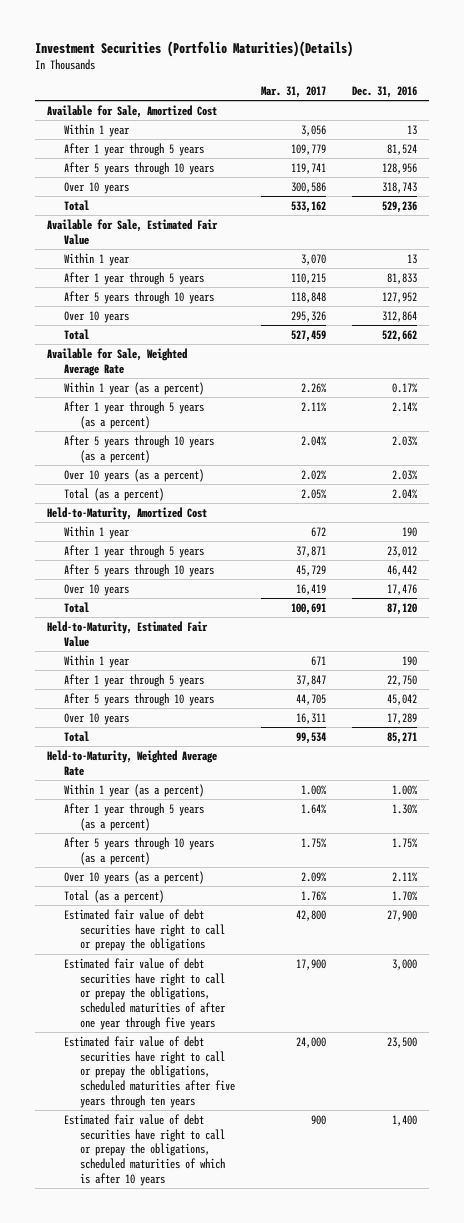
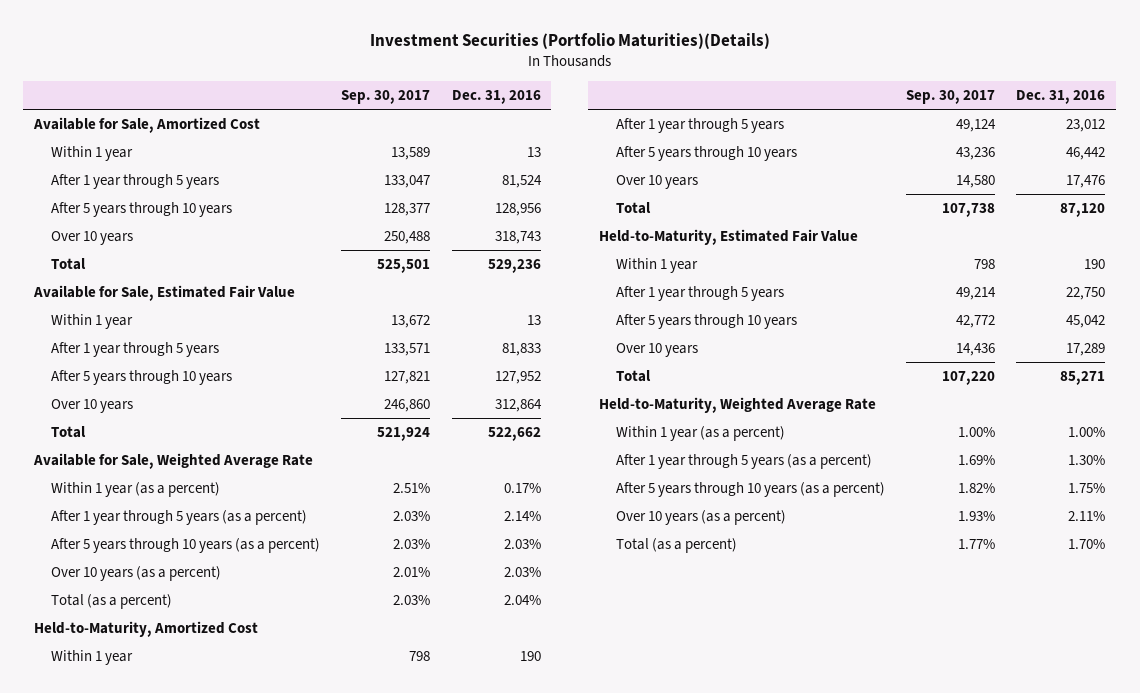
[260,86,326,99] Mar. 31, 2017 -> none
none -> [341,90,431,105] Sep. 30, 2017
[63,908,226,952] Estimated fair value of debt securities have right to call or prepay the obligations -> none
[63,957,227,1031] Estimated fair value of debt securities have right to call or prepay the obligations, scheduled maturities of after one year through five years -> none
[63,1035,236,1109] Estimated fair value of debt securities have right to call or prepay the obligations, scheduled maturities after five years through ten years -> none
[63,1113,226,1187] Estimated fair value of debt securities have right to call or prepay the obligations, scheduled maturities of which is after 10 years -> none

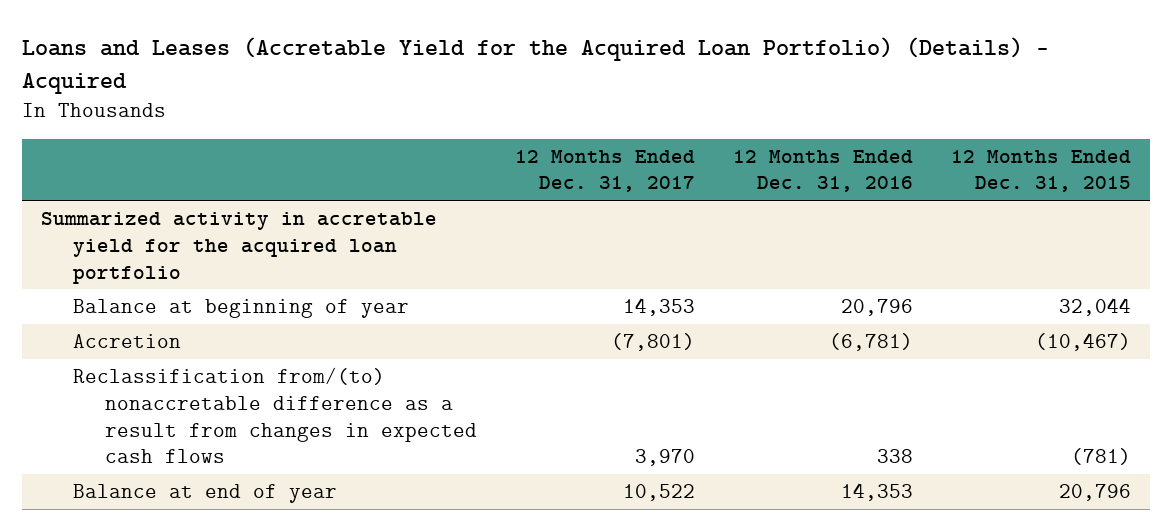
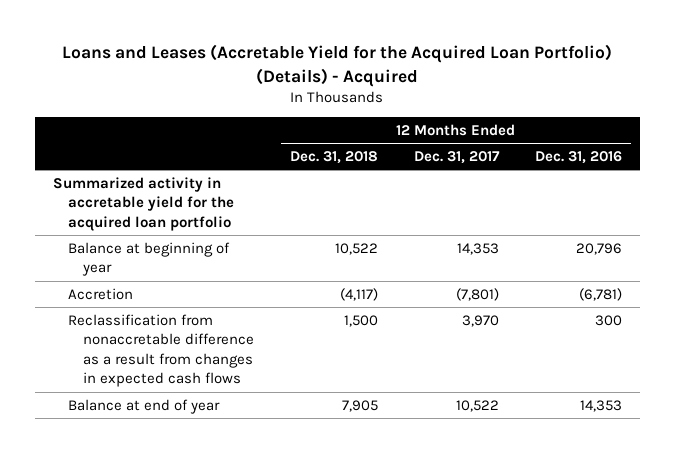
[951,149,1132,193] 12 Months Ended Dec. 31, 2015 -> none
none -> [290,151,379,165] Dec. 31, 2018
[72,366,478,464] Reclassification from/(to) nonaccretable difference as a result from changes in expected cash flows -> [67,313,255,388] Reclassification from nonaccretable difference as a result from changes in expected cash flows
[877,449,914,464] 338 -> [595,314,623,326] 300

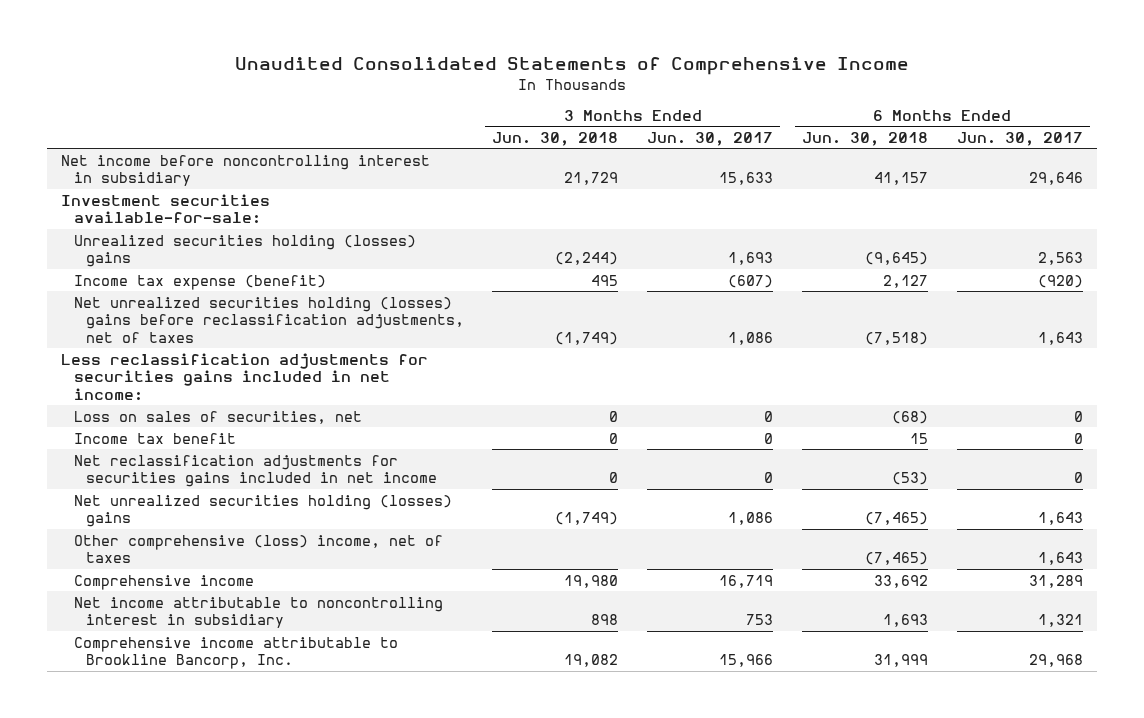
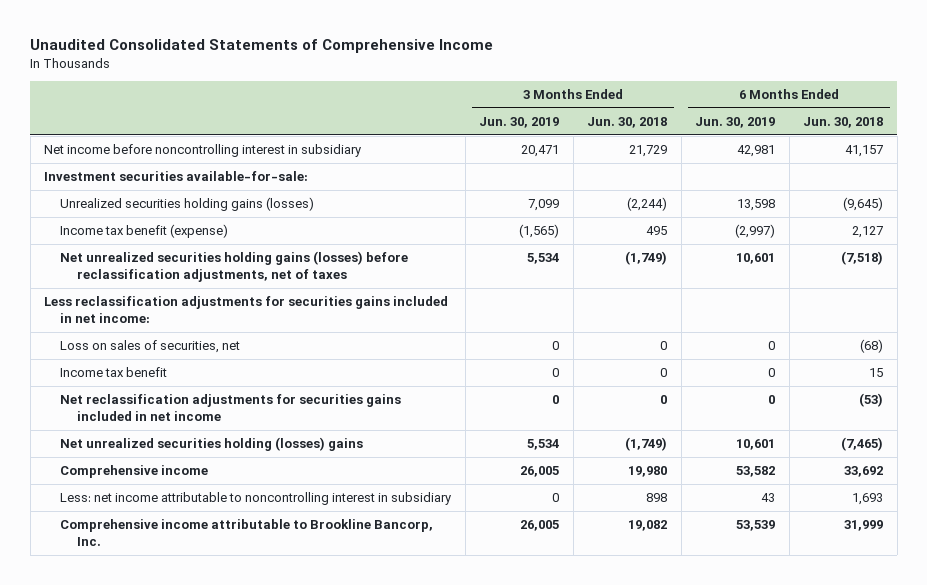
[647,131,774,146] Jun. 30, 2017 -> none
[956,131,1083,146] Jun. 30, 2017 -> none
none -> [479,116,560,128] Jun. 30, 2019
none -> [695,116,776,128] Jun. 30, 2019
[73,234,416,268] Unrealized securities holding (losses) gains -> [60,197,315,212] Unrealized securities holding gains (losses)
[73,274,326,290] Income tax expense (benefit) -> [60,224,229,239] Income tax benefit (expense)
[73,296,464,344] Net unrealized securities holding (losses) gains before reclassification adjustments, net of taxes -> [60,251,409,282] Net unrealized securities holding gains (losses) before reclassification adjustments, net of taxes
[73,534,443,564] Other comprehensive (loss) income, net of taxes -> none
[73,596,443,629] Net income attributable to noncontrolling interest in subsidiary -> [60,492,452,506] Less: net income attributable to noncontrolling interest in subsidiary

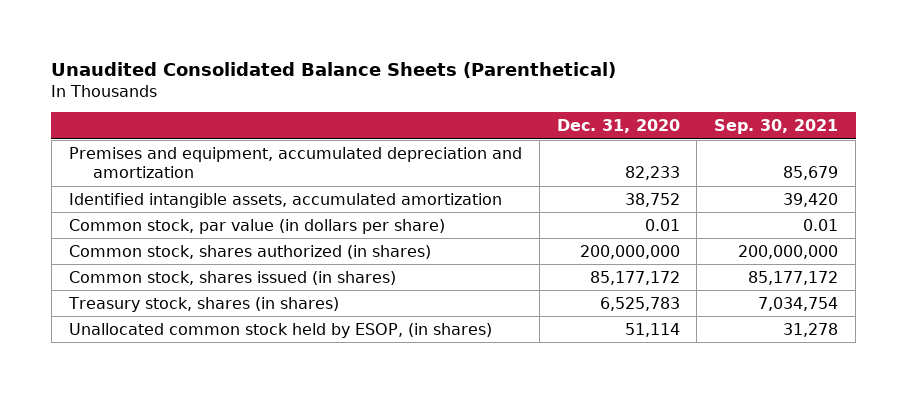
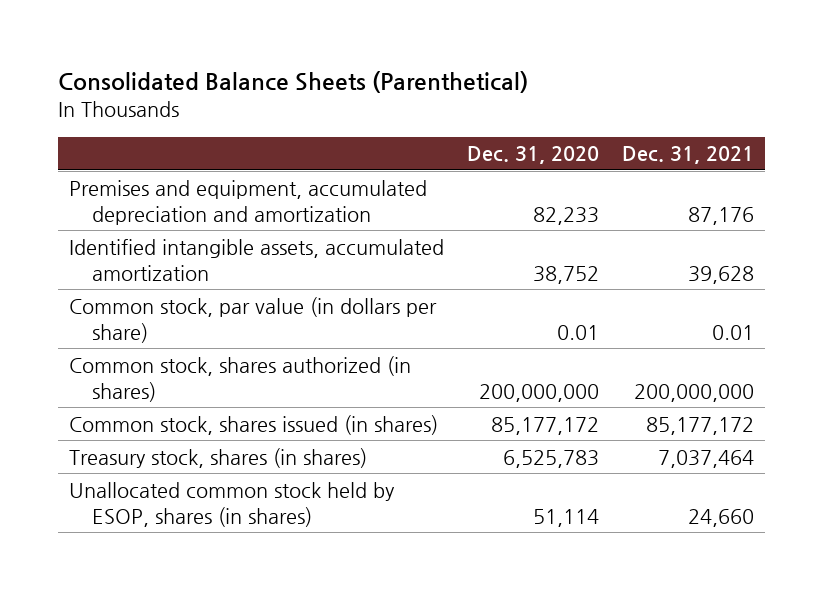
[51,61,617,78] Unaudited Consolidated Balance Sheets (Parenthetical) -> [57,71,528,94] Consolidated Balance Sheets (Parenthetical)
[714,119,839,135] Sep. 30, 2021 -> none
none -> [621,146,754,165] Dec. 31, 2021
[68,322,492,338] Unallocated common stock held by ESOP, (in shares) -> [69,481,396,527] Unallocated common stock held by ESOP, shares (in shares)

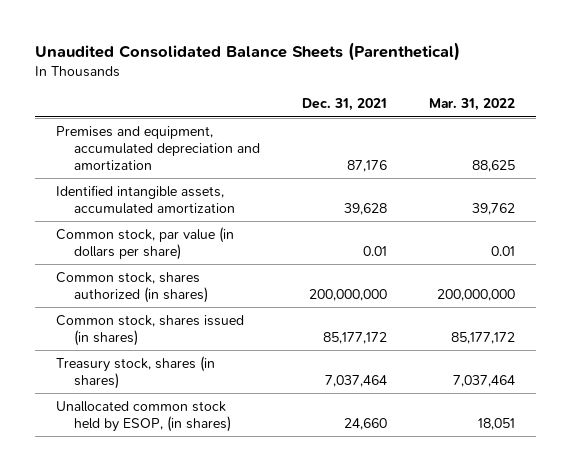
[57,71,528,94] Consolidated Balance Sheets (Parenthetical) -> [35,42,461,62] Unaudited Consolidated Balance Sheets (Parenthetical)
[466,146,599,165] Dec. 31, 2020 -> none
none -> [428,98,515,112] Mar. 31, 2022
[69,481,396,527] Unallocated common stock held by ESOP, shares (in shares) -> [56,400,232,432] Unallocated common stock held by ESOP, (in shares)

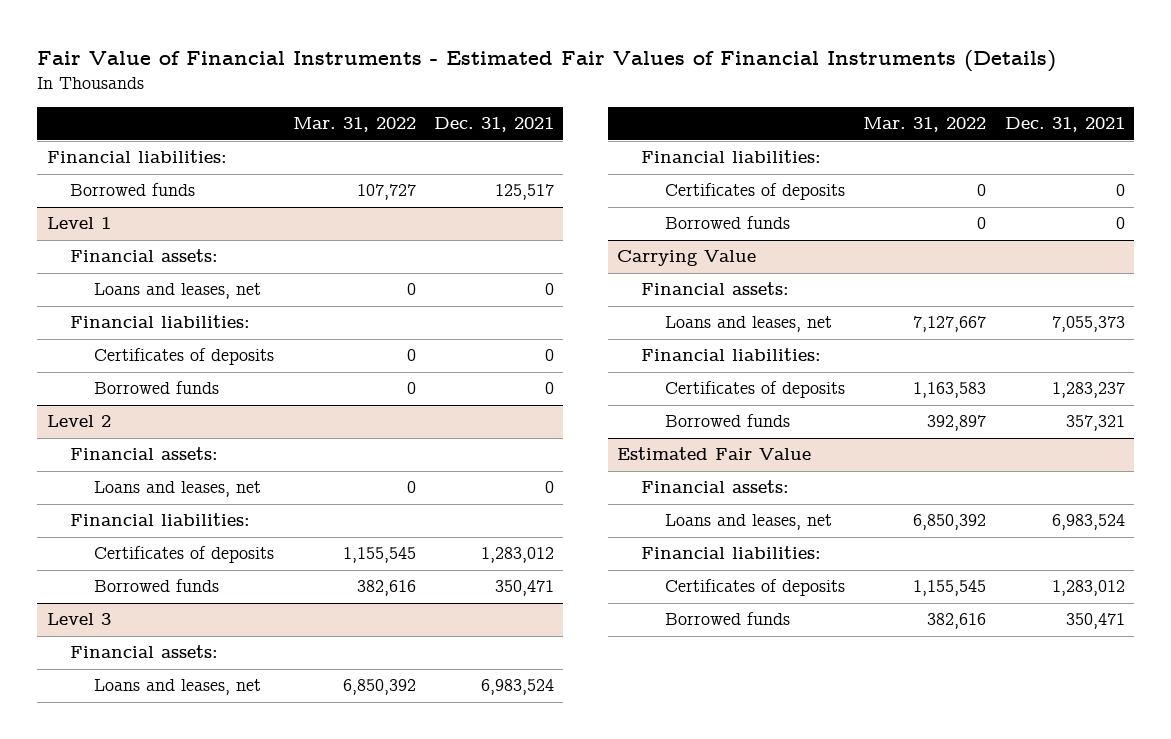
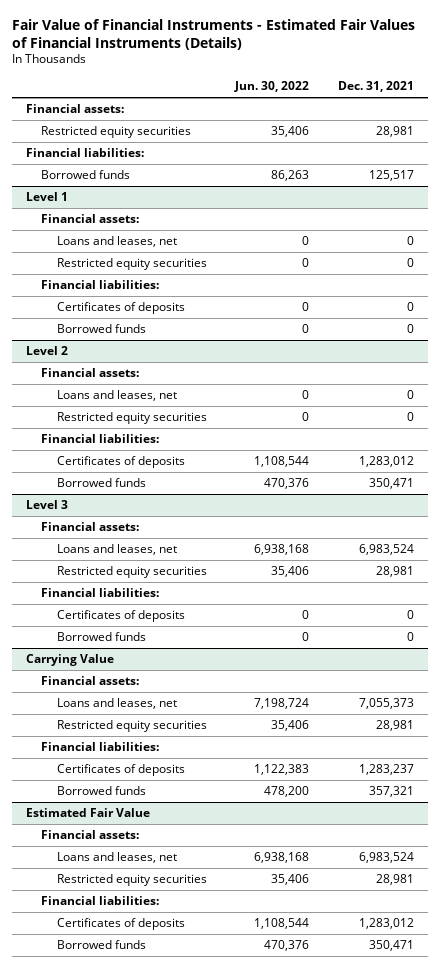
[292,117,416,133] Mar. 31, 2022 -> none
none -> [234,81,310,93] Jun. 30, 2022
none -> [25,104,124,114] Financial assets:
none -> [41,126,192,139] Restricted equity securities
none -> [56,258,207,271] Restricted equity securities
none -> [56,412,207,425] Restricted equity securities
none -> [56,566,207,579] Restricted equity securities
none -> [56,720,207,733] Restricted equity securities
none -> [56,874,207,887] Restricted equity securities

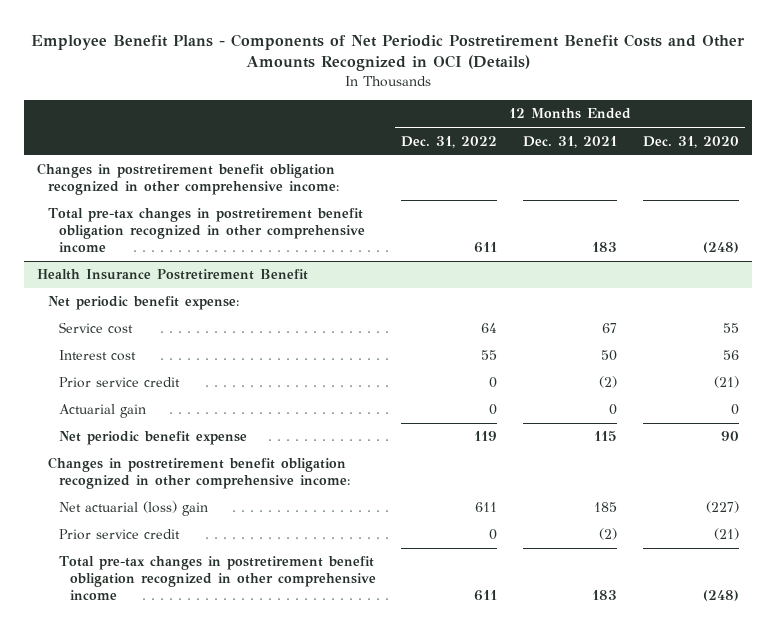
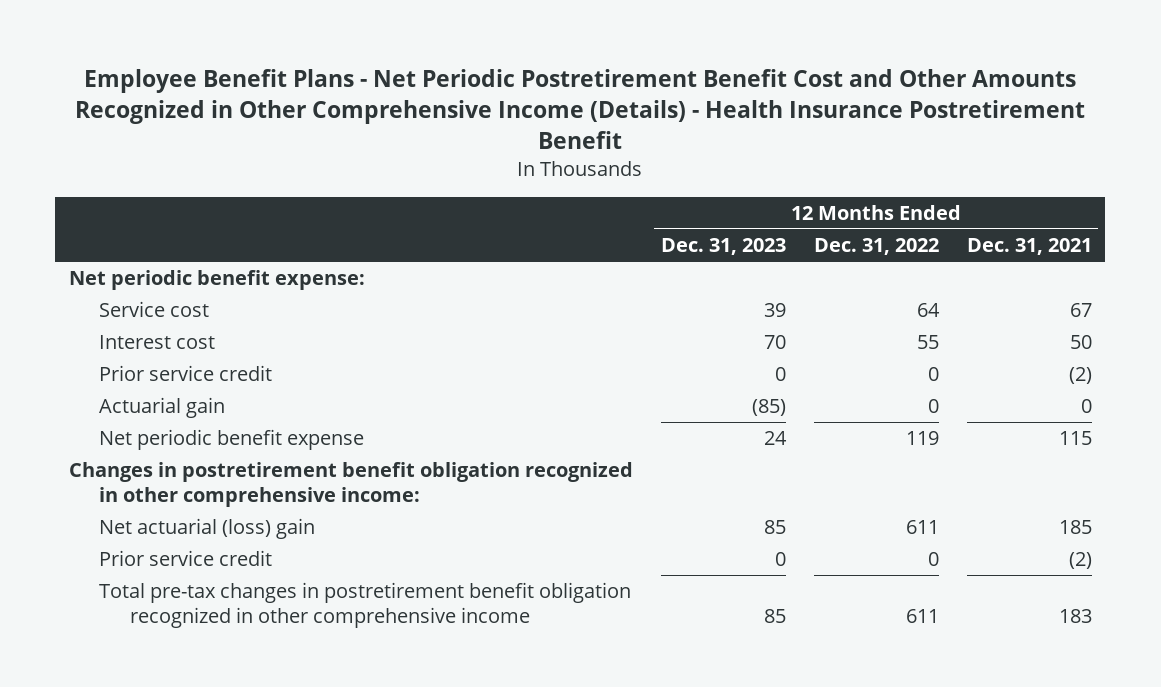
[31,33,746,72] Employee Benefit Plans - Components of Net Periodic Postretirement Benefit Costs and Other Amounts Recognized in OCI (Details) -> [75,68,1086,150] Employee Benefit Plans - Net Periodic Postretirement Benefit Cost and Other Amounts Recognized in Other Comprehensive Income (Details) - Health Insurance Postretirement Benefit
[643,135,740,148] Dec. 31, 2020 -> none
none -> [661,238,787,256] Dec. 31, 2023
[37,163,340,196] Changes in postretirement benefit obligation recognized in other comprehensive income: -> none
[48,208,365,253] Total pre-tax changes in postretirement benefit obligation recognized in other comprehensive income -> none
[37,269,309,281] Health Insurance Postretirement Benefit -> none

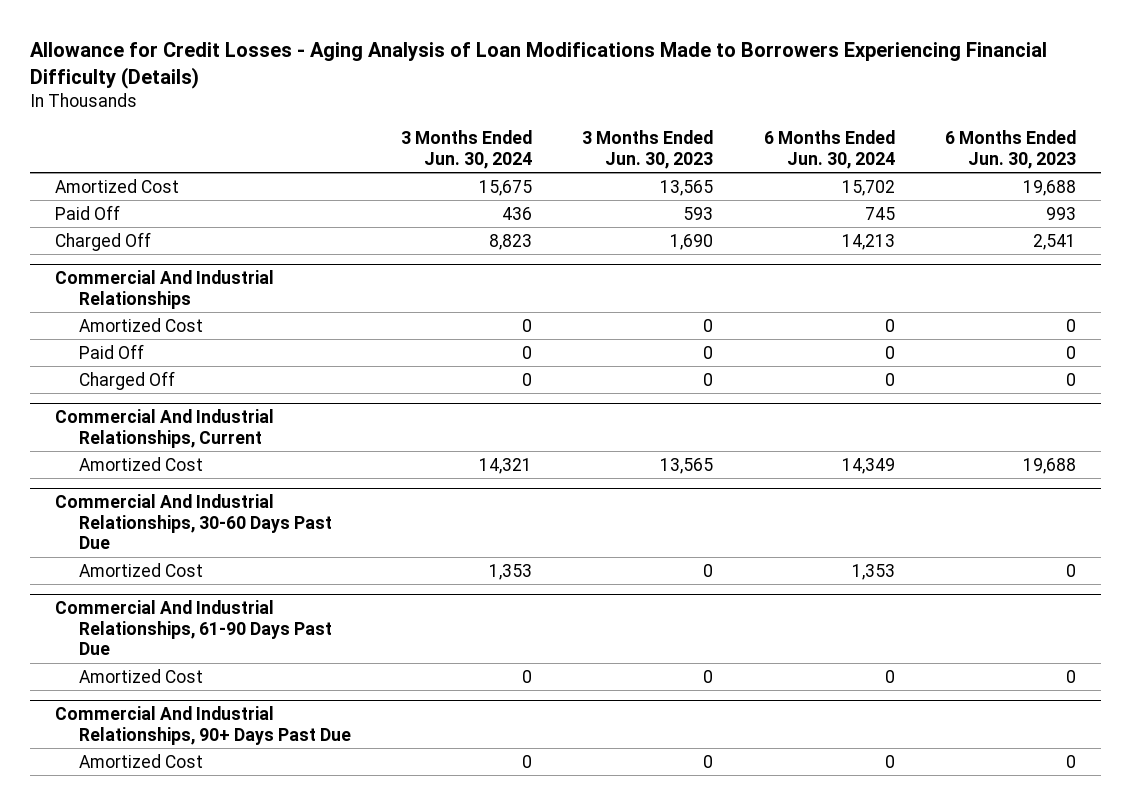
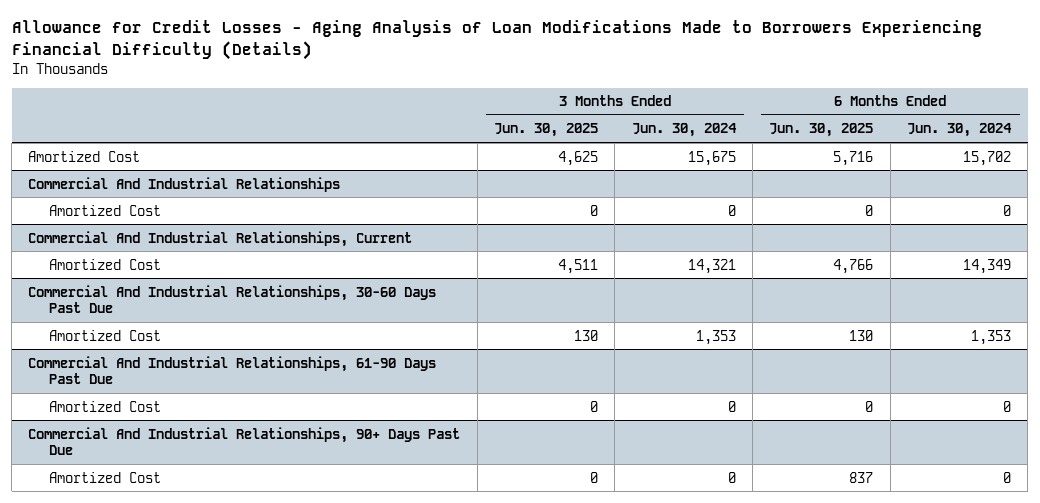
[582,130,714,169] 3 Months Ended Jun. 30, 2023 -> none
[944,130,1076,169] 6 Months Ended Jun. 30, 2023 -> none
none -> [494,123,599,138] Jun. 30, 2025
none -> [769,123,874,138] Jun. 30, 2025
[55,204,121,220] Paid Off -> none
[55,231,152,251] Charged Off -> none
[78,343,144,359] Paid Off -> none
[78,370,175,390] Charged Off -> none

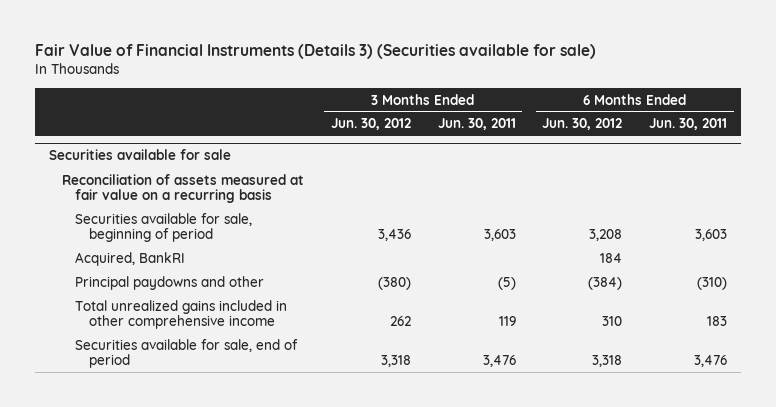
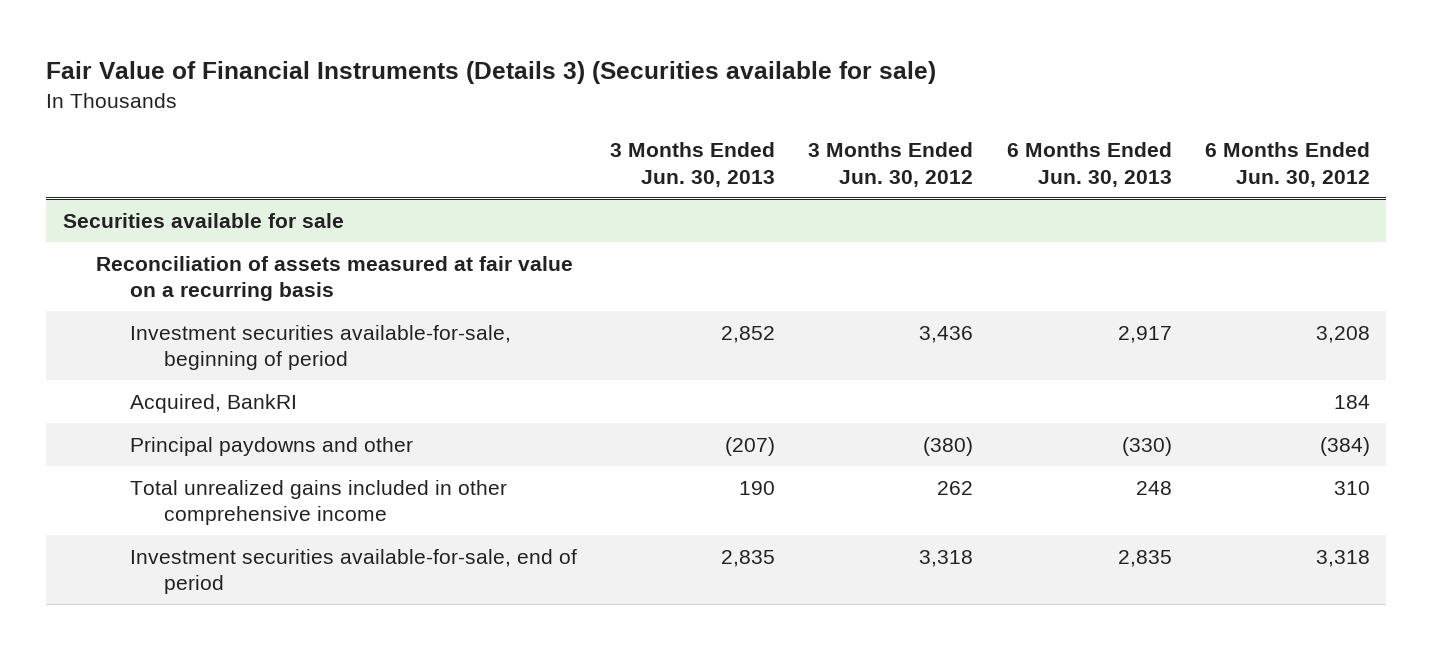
[437,118,516,131] Jun. 30, 2011 -> none
[649,118,728,131] Jun. 30, 2011 -> none
none -> [610,142,776,187] 3 Months Ended Jun. 30, 2013
none -> [1006,142,1172,187] 6 Months Ended Jun. 30, 2013
[75,212,253,243] Securities available for sale, beginning of period -> [129,324,511,370] Investment securities available-for-sale, beginning of period
[75,338,299,369] Securities available for sale, end of period -> [129,548,577,594] Investment securities available-for-sale, end of period

